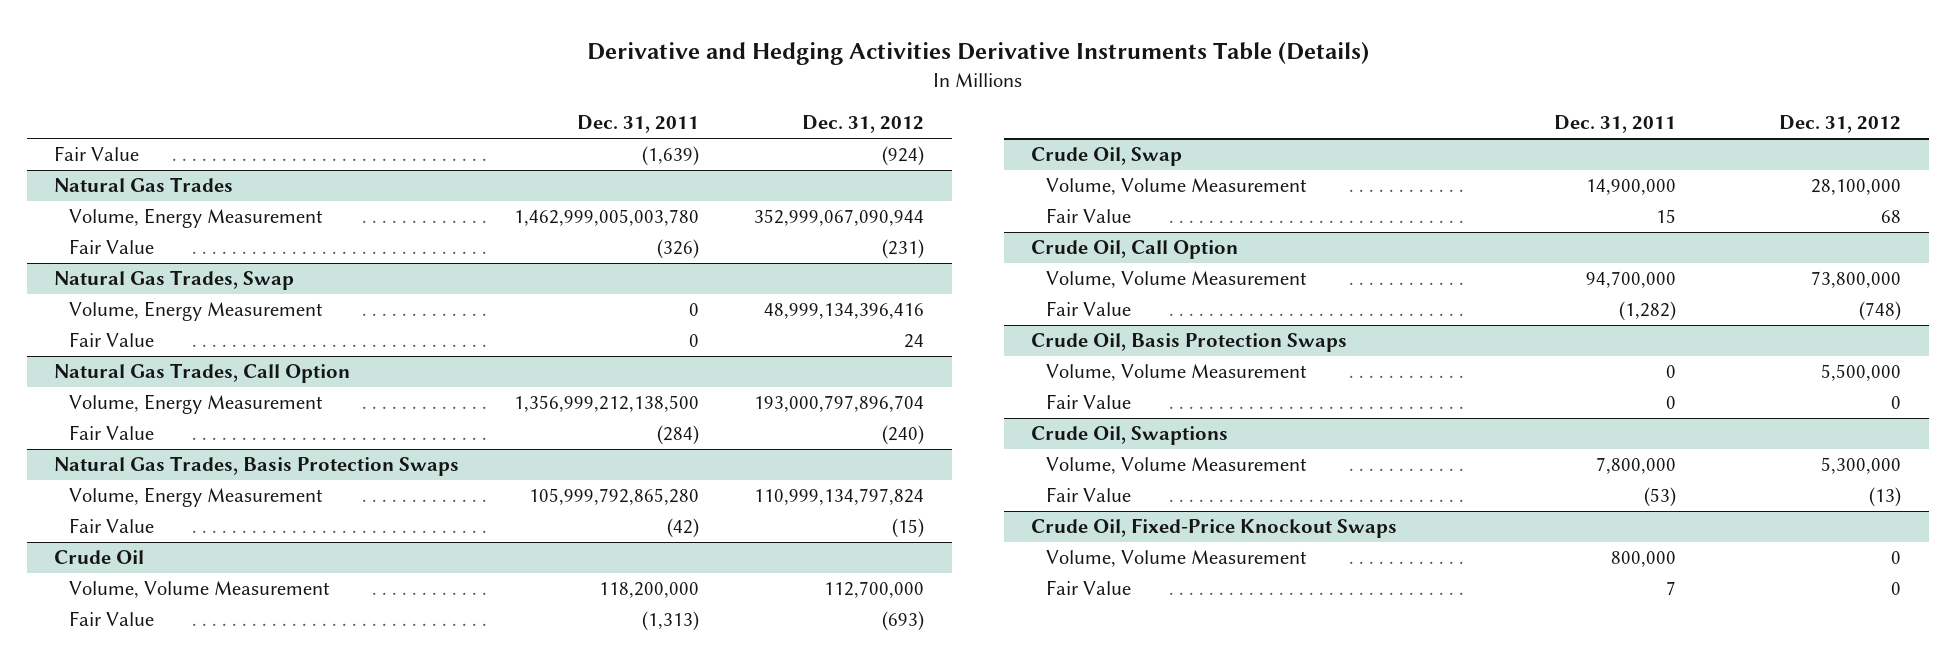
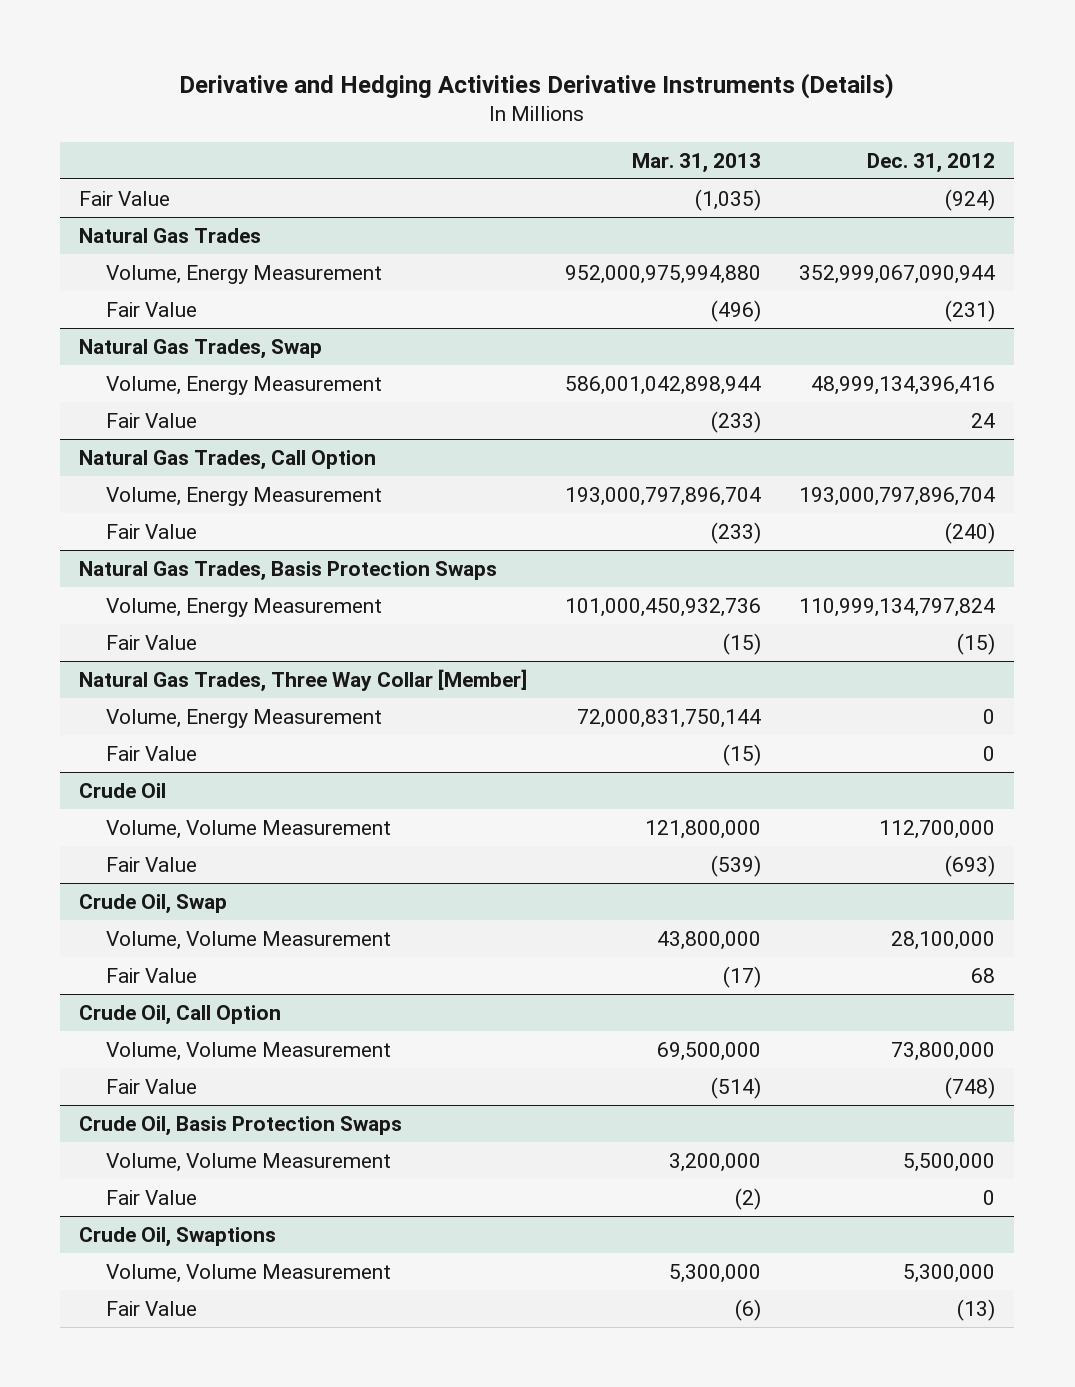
[586,41,1369,65] Derivative and Hedging Activities Derivative Instruments Table (Details) -> [179,72,895,99] Derivative and Hedging Activities Derivative Instruments (Details)
[577,115,700,134] Dec. 31, 2011 -> none
none -> [632,152,762,173] Mar. 31, 2013
none -> [79,668,528,692] Natural Gas Trades, Three Way Collar [Member]
none -> [106,708,383,728] Volume, Energy Measurement
none -> [106,745,198,761] Fair Value
[1031,518,1398,539] Crude Oil, Fixed-Price Knockout Swaps -> none
[1046,550,1308,568] Volume, Volume Measurement -> none
[1046,580,1132,596] Fair Value -> none

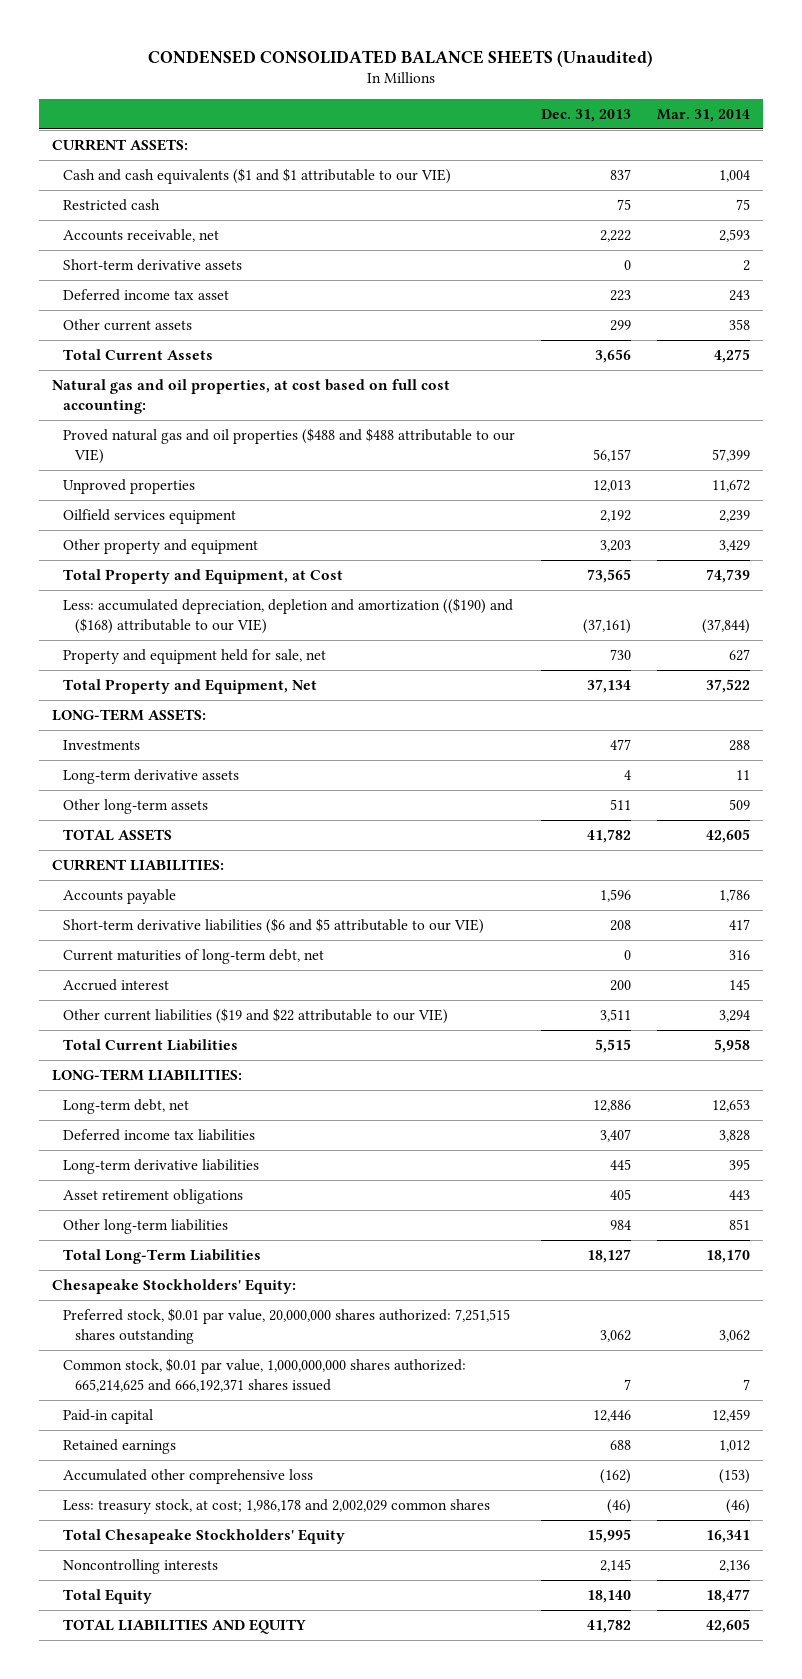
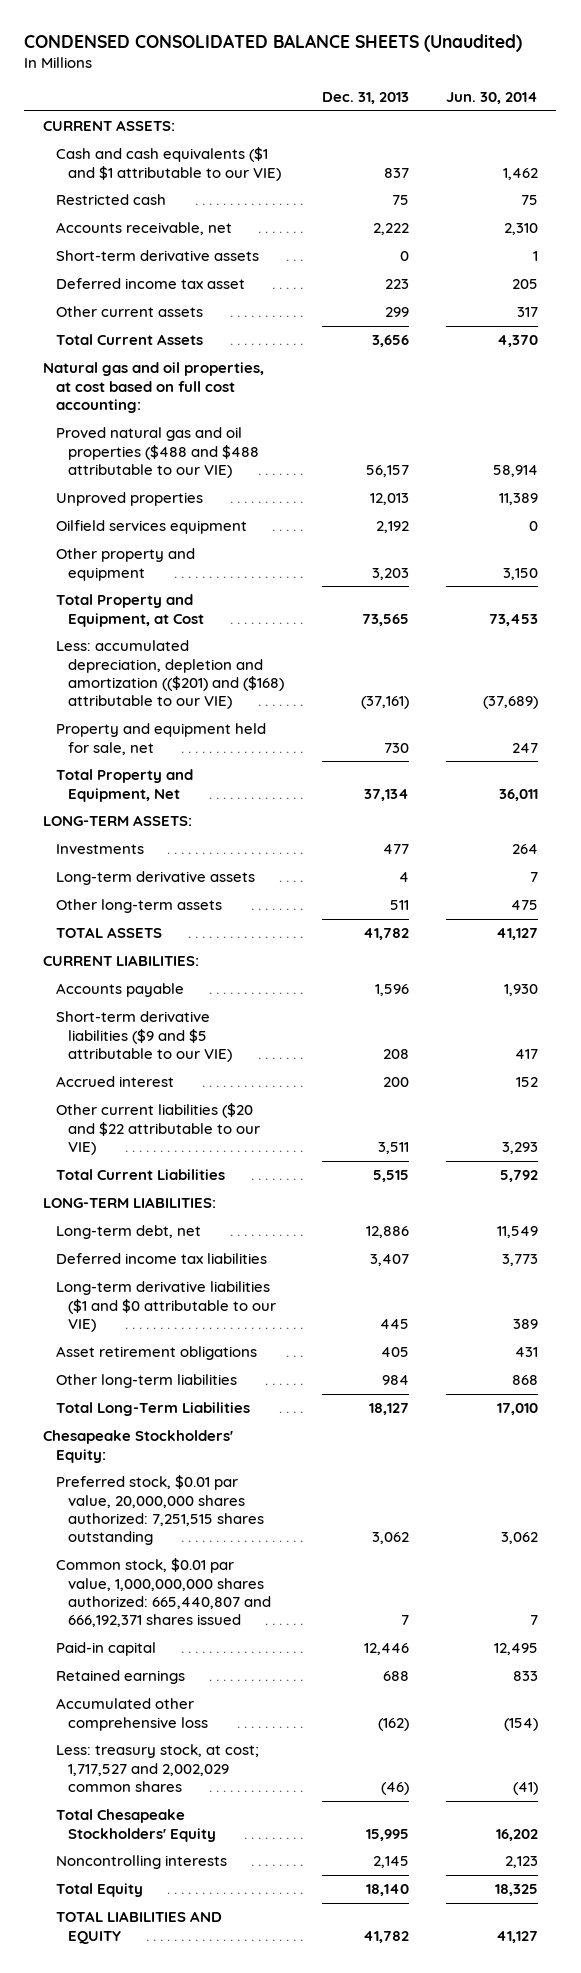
[657,108,751,122] Mar. 31, 2014 -> none
none -> [445,92,538,105] Jun. 30, 2014
[63,597,514,634] Less: accumulated depreciation, depletion and amortization (($190) and ($168) attributable to our VIE) -> [55,640,285,710] Less: accumulated depreciation, depletion and amortization (($201) and ($168) attributable to our VIE)
[63,948,325,964] Current maturities of long-term debt, net -> none
[63,917,485,934] Short-term derivative liabilities ($6 and $5 attributable to our VIE) -> [55,1011,233,1063] Short-term derivative liabilities ($9 and $5 attributable to our VIE)
[63,1007,449,1024] Other current liabilities ($19 and $22 attributable to our VIE) -> [55,1103,261,1156] Other current liabilities ($20 and $22 attributable to our VIE)
[63,1158,260,1174] Long-term derivative liabilities -> [55,1281,277,1333] Long-term derivative liabilities ($1 and $0 attributable to our VIE)
[63,1357,467,1392] Common stock, $0.01 par value, 1,000,000,000 shares authorized: 665,214,625 and 666,192,371 shares issued -> [55,1558,272,1628] Common stock, $0.01 par value, 1,000,000,000 shares authorized: 665,440,807 and 666,192,371 shares issued
[63,1498,491,1514] Less: treasury stock, at cost; 1,986,178 and 2,002,029 common shares -> [55,1744,259,1793] Less: treasury stock, at cost; 1,717,527 and 2,002,029 common shares

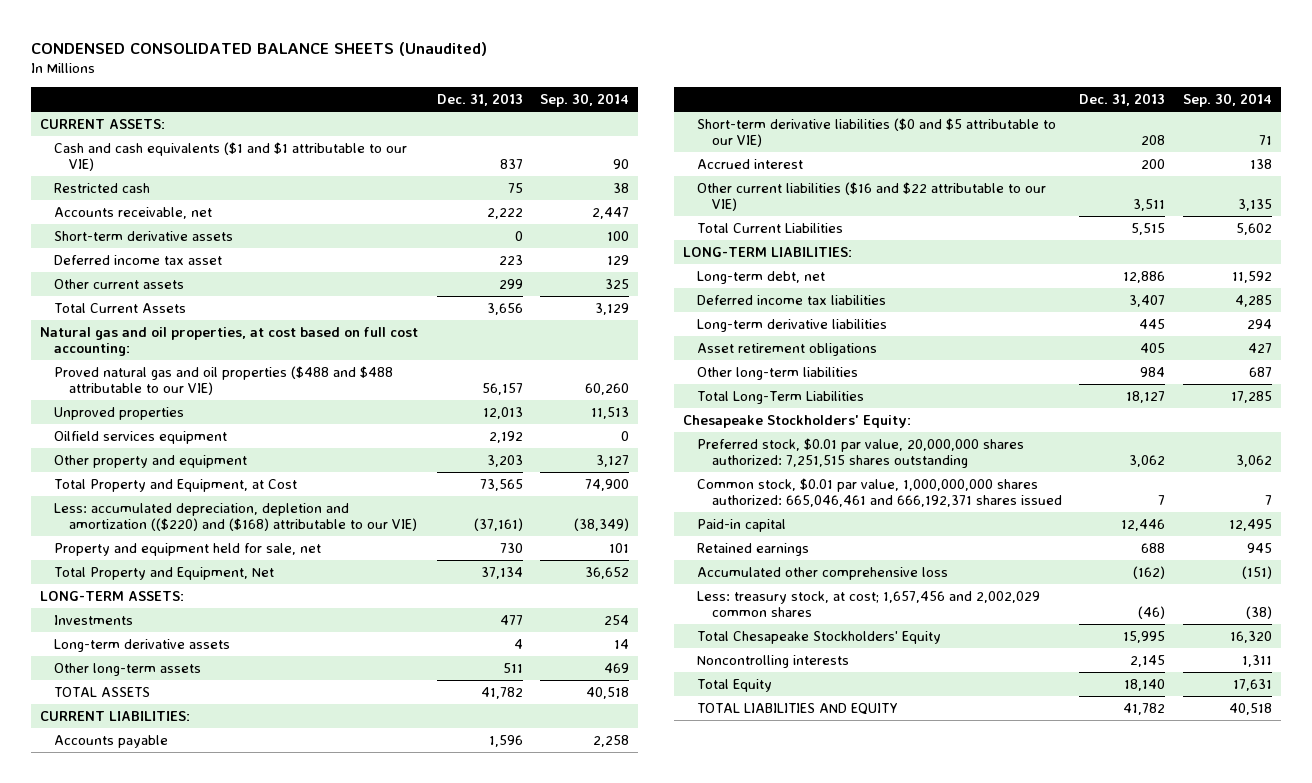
[445,92,538,105] Jun. 30, 2014 -> none
none -> [540,92,630,107] Sep. 30, 2014
[55,640,285,710] Less: accumulated depreciation, depletion and amortization (($201) and ($168) attributable to our VIE) -> [54,502,417,532] Less: accumulated depreciation, depletion and amortization (($220) and ($168) attributable to our VIE)
[55,1011,233,1063] Short-term derivative liabilities ($9 and $5 attributable to our VIE) -> [697,117,1057,148] Short-term derivative liabilities ($0 and $5 attributable to our VIE)
[55,1103,261,1156] Other current liabilities ($20 and $22 attributable to our VIE) -> [697,181,1047,212] Other current liabilities ($16 and $22 attributable to our VIE)
[55,1281,277,1333] Long-term derivative liabilities ($1 and $0 attributable to our VIE) -> [697,318,888,332] Long-term derivative liabilities
[55,1558,272,1628] Common stock, $0.01 par value, 1,000,000,000 shares authorized: 665,440,807 and 666,192,371 shares issued -> [697,477,1062,508] Common stock, $0.01 par value, 1,000,000,000 shares authorized: 665,046,461 and 666,192,371 shares issued
[55,1744,259,1793] Less: treasury stock, at cost; 1,717,527 and 2,002,029 common shares -> [697,590,1041,618] Less: treasury stock, at cost; 1,657,456 and 2,002,029 common shares

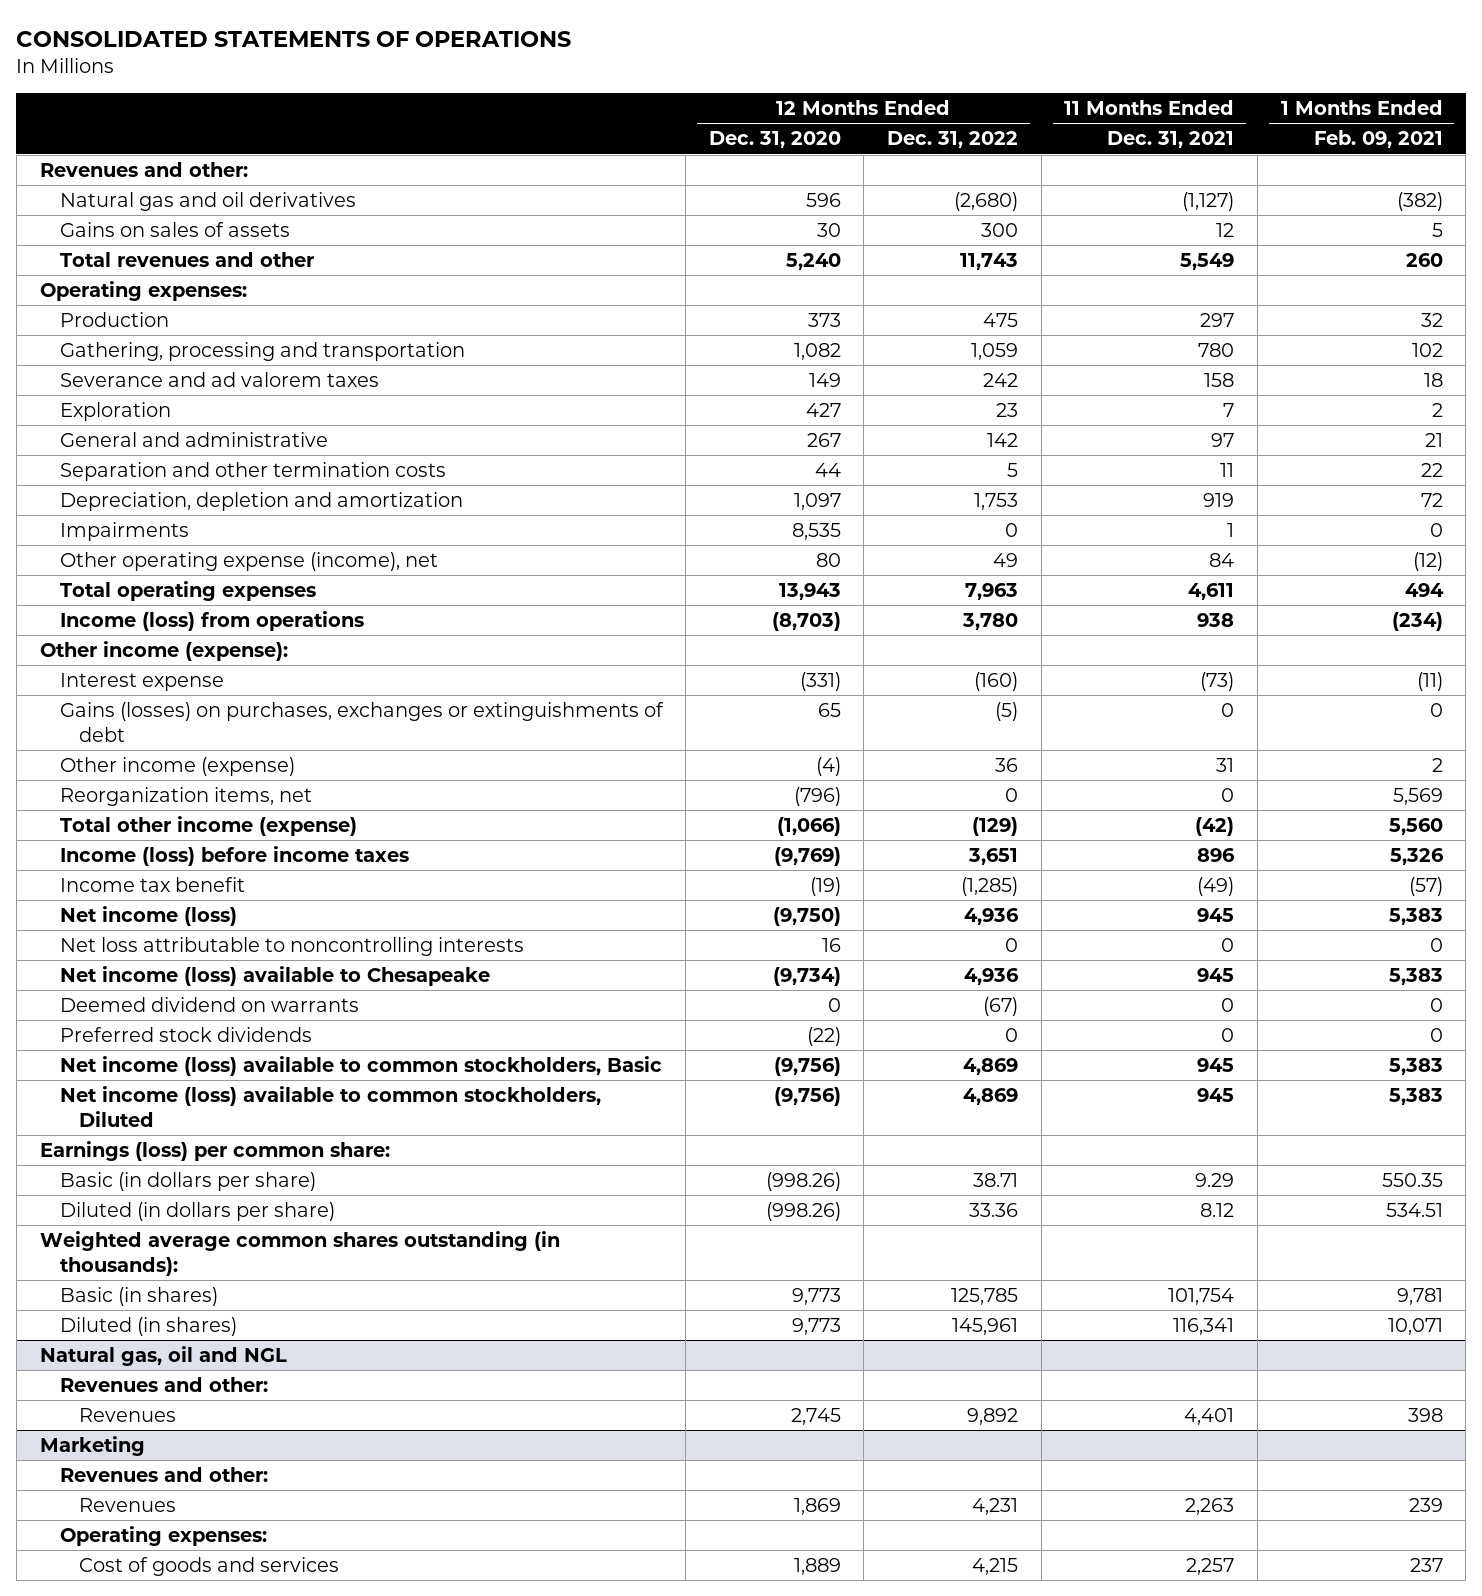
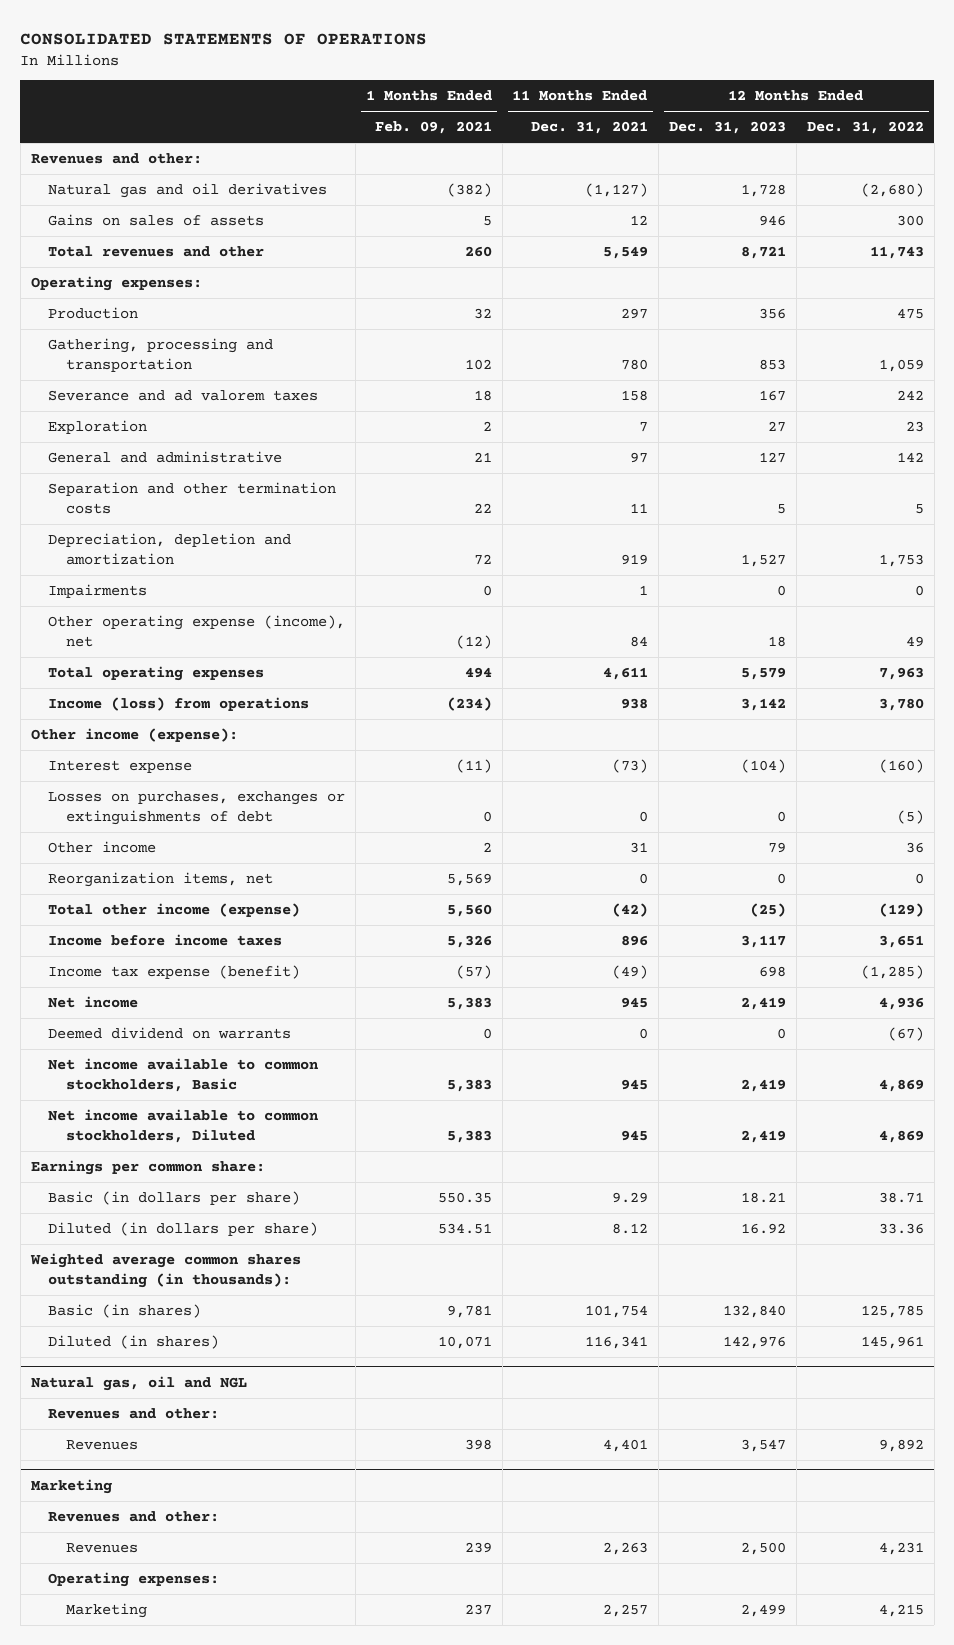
[708,131,841,149] Dec. 31, 2020 -> none
none -> [668,121,786,135] Dec. 31, 2023
[59,702,664,743] Gains (losses) on purchases, exchanges or extinguishments of debt -> [48,790,346,825] Losses on purchases, exchanges or extinguishments of debt
[59,757,295,777] Other income (expense) -> [48,840,157,853] Other income
[59,906,237,927] Net income (loss) -> none
[59,937,524,957] Net loss attributable to noncontrolling interests -> none
[59,846,409,867] Income (loss) before income taxes -> [48,933,283,946] Income before income taxes
[59,877,245,893] Income tax benefit -> [48,964,301,979] Income tax expense (benefit)
[59,966,490,987] Net income (loss) available to Chesapeake -> [48,995,139,1008] Net income
[59,1027,312,1043] Preferred stock dividends -> none
[59,1056,662,1077] Net income (loss) available to common stockholders, Basic -> [48,1057,320,1092] Net income available to common stockholders, Basic
[59,1086,601,1128] Net income (loss) available to common stockholders, Diluted -> [48,1108,320,1143] Net income available to common stockholders, Diluted
[39,1141,390,1162] Earnings (loss) per common share: -> [30,1159,265,1175] Earnings per common share:
[79,1557,340,1577] Cost of goods and services -> [65,1602,147,1618] Marketing

